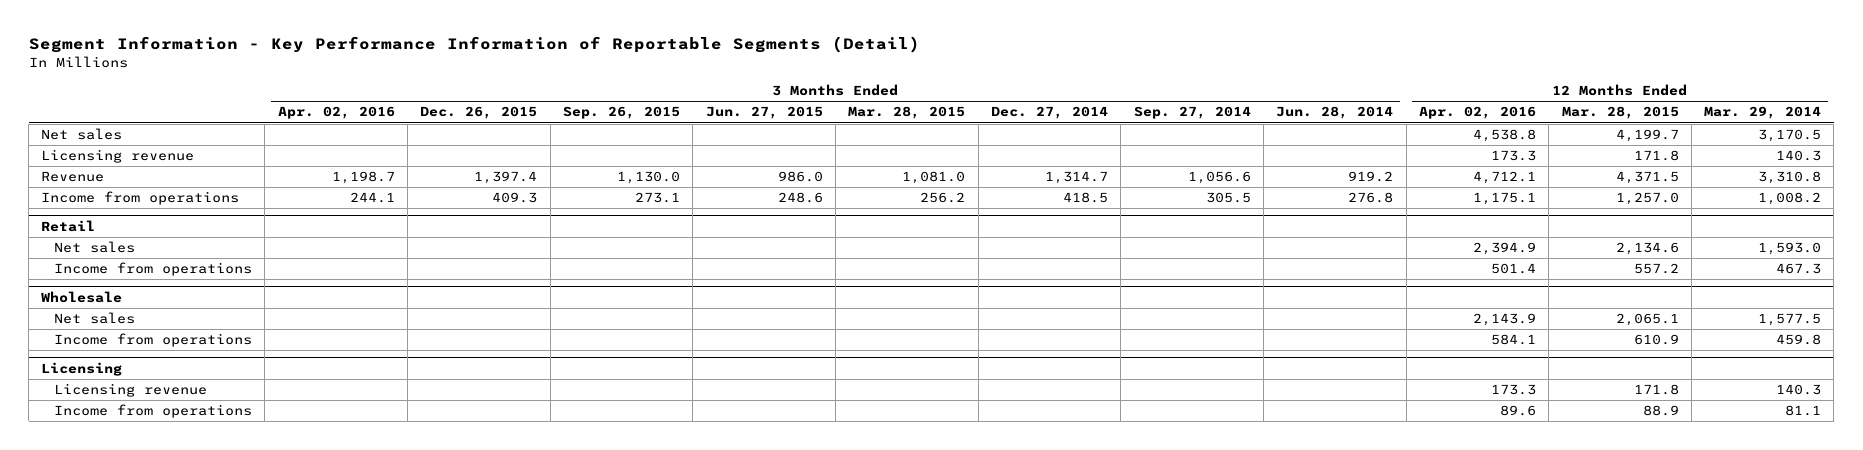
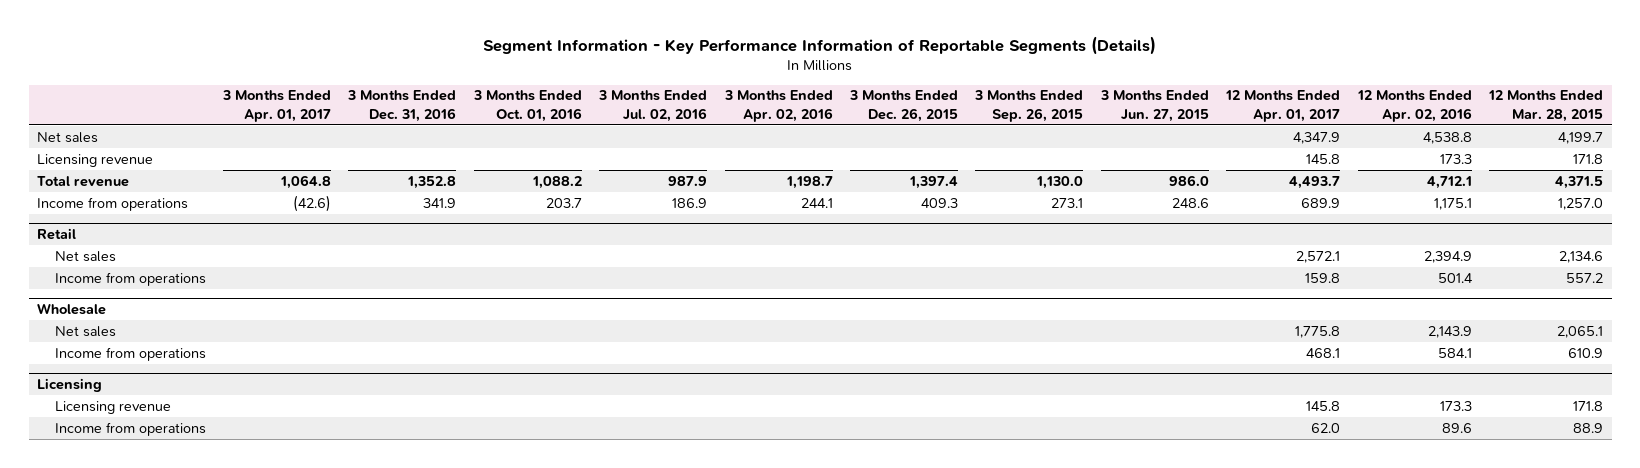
[28,35,920,53] Segment Information - Key Performance Information of Reportable Segments (Detail) -> [483,35,1157,55] Segment Information - Key Performance Information of Reportable Segments (Details)
[848,106,966,120] Mar. 28, 2015 -> none
[990,106,1108,120] Dec. 27, 2014 -> none
[1133,106,1251,120] Sep. 27, 2014 -> none
[1276,106,1394,120] Jun. 28, 2014 -> none
[1704,106,1822,120] Mar. 29, 2014 -> none
none -> [221,90,331,122] 3 Months Ended Apr. 01, 2017
none -> [347,90,457,122] 3 Months Ended Dec. 31, 2016
none -> [472,90,582,122] 3 Months Ended Oct. 01, 2016
none -> [598,90,708,122] 3 Months Ended Jul. 02, 2016
none -> [1225,90,1341,122] 12 Months Ended Apr. 01, 2017
[41,171,105,183] Revenue -> [37,175,130,187] Total revenue

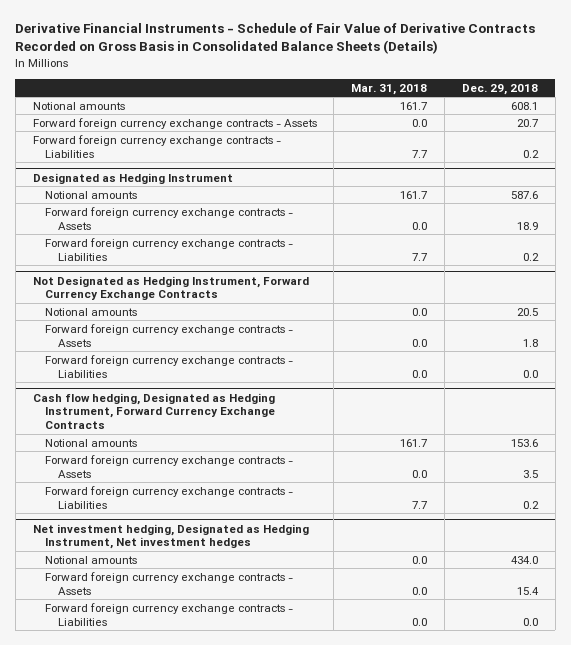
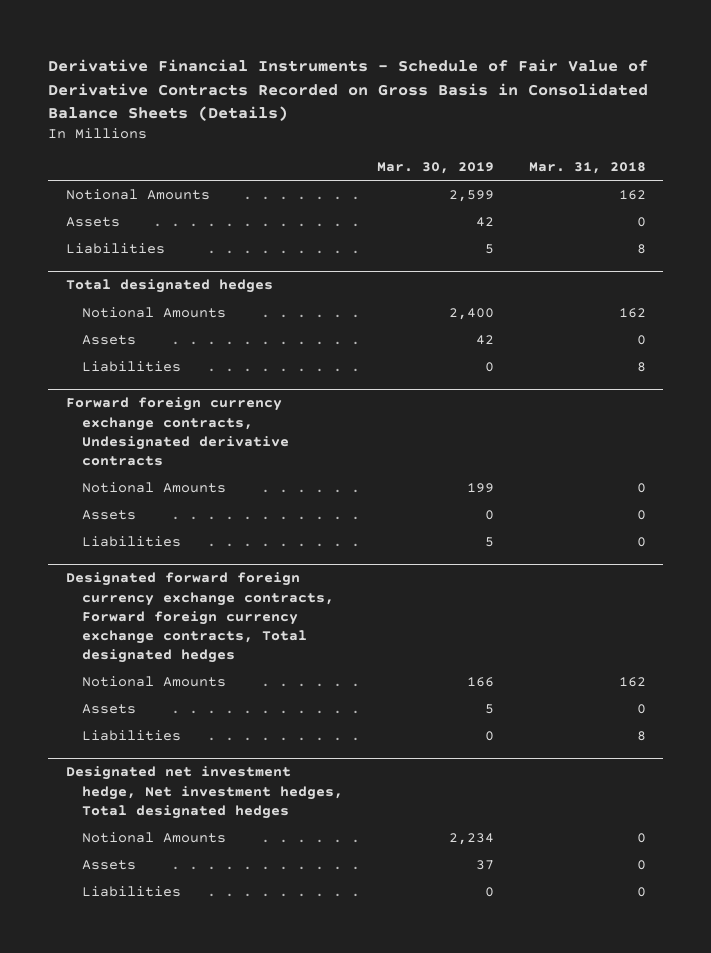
[461,83,538,95] Dec. 29, 2018 -> none
none -> [377,162,495,175] Mar. 30, 2019
[32,117,317,129] Forward foreign currency exchange contracts - Assets -> none
[32,134,281,158] Forward foreign currency exchange contracts - Liabilities -> none
[45,206,294,230] Forward foreign currency exchange contracts - Assets -> none
[45,237,294,261] Forward foreign currency exchange contracts - Liabilities -> none
[32,275,309,301] Not Designated as Hedging Instrument, Forward Currency Exchange Contracts -> none
[45,323,294,347] Forward foreign currency exchange contracts - Assets -> none
[45,354,294,378] Forward foreign currency exchange contracts - Liabilities -> none
[32,392,276,430] Cash flow hedging, Designated as Hedging Instrument, Forward Currency Exchange Contracts -> none
[45,454,294,478] Forward foreign currency exchange contracts - Assets -> none
[45,485,294,509] Forward foreign currency exchange contracts - Liabilities -> none
[32,523,309,550] Net investment hedging, Designated as Hedging Instrument, Net investment hedges -> none
[45,571,294,595] Forward foreign currency exchange contracts - Assets -> none
[45,602,294,626] Forward foreign currency exchange contracts - Liabilities -> none
[32,101,125,110] Notional amounts -> [65,188,210,200] Notional Amounts
[400,101,428,110] 161.7 -> [618,189,646,200] 162
none -> [65,216,120,227] Assets
none -> [65,242,165,254] Liabilities
[32,172,233,184] Designated as Hedging Instrument -> [65,279,273,294] Total designated hedges
[45,190,138,199] Notional amounts -> [81,306,226,318] Notional Amounts
[400,190,428,199] 161.7 -> [618,307,646,318] 162
none -> [81,334,136,345] Assets
none -> [81,360,181,372] Liabilities
none -> [65,397,289,466] Forward foreign currency exchange contracts, Undesignated derivative contracts
[45,307,138,316] Notional amounts -> [81,481,226,493] Notional Amounts
[412,307,428,316] 0.0 -> [636,482,646,493] 0
none -> [81,509,136,520] Assets
none -> [81,535,181,547] Liabilities
none -> [65,572,334,663] Designated forward foreign currency exchange contracts, Forward foreign currency exchange contracts, Total designated hedges
[45,438,138,447] Notional amounts -> [81,675,226,687] Notional Amounts
[400,438,428,447] 161.7 -> [618,676,646,687] 162
none -> [81,703,136,714] Assets
none -> [81,729,181,741] Liabilities
none -> [65,766,343,819] Designated net investment hedge, Net investment hedges, Total designated hedges
[45,555,138,564] Notional amounts -> [81,831,226,843] Notional Amounts
[412,555,428,564] 0.0 -> [636,832,646,843] 0
none -> [81,859,136,870] Assets
none -> [81,885,181,897] Liabilities

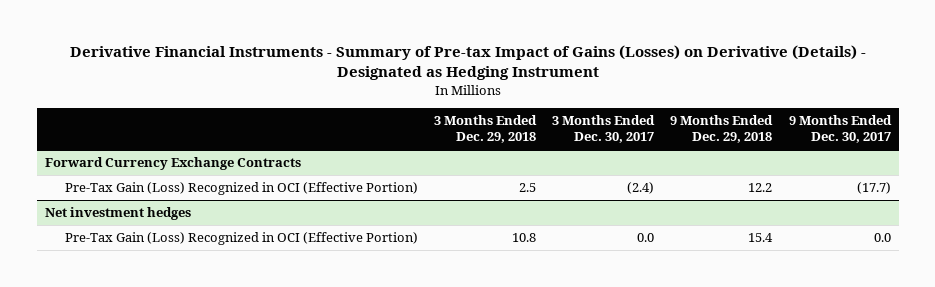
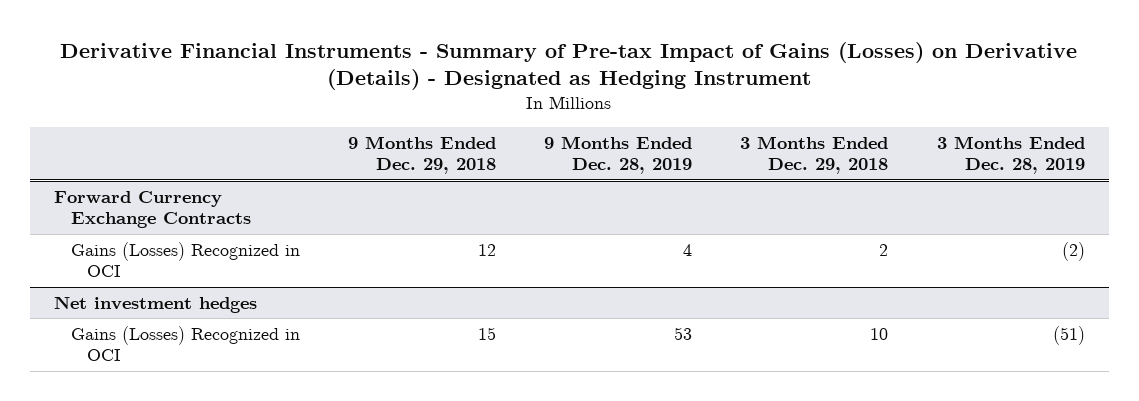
[552,114,656,144] 3 Months Ended Dec. 30, 2017 -> none
[788,114,892,144] 9 Months Ended Dec. 30, 2017 -> none
none -> [544,135,693,175] 9 Months Ended Dec. 28, 2019
none -> [936,135,1085,175] 3 Months Ended Dec. 28, 2019
[64,182,418,196] Pre-Tax Gain (Loss) Recognized in OCI (Effective Portion) -> [70,241,300,278] Gains (Losses) Recognized in OCI
[518,183,536,193] 2.5 -> [879,243,889,256] 2
[748,183,773,193] 12.2 -> [477,243,496,256] 12
[64,232,418,246] Pre-Tax Gain (Loss) Recognized in OCI (Effective Portion) -> [70,325,300,362] Gains (Losses) Recognized in OCI
[511,233,536,243] 10.8 -> [870,327,889,340] 10
[748,233,774,243] 15.4 -> [477,326,496,340] 15

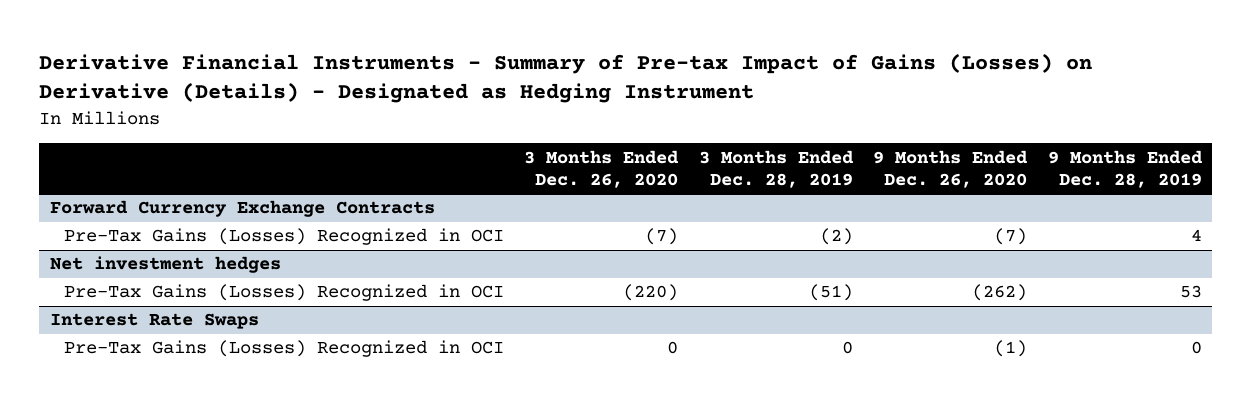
[347,135,496,175] 9 Months Ended Dec. 29, 2018 -> none
[740,135,889,175] 3 Months Ended Dec. 29, 2018 -> none
none -> [524,149,680,188] 3 Months Ended Dec. 26, 2020
none -> [873,149,1029,188] 9 Months Ended Dec. 26, 2020
[70,241,300,278] Gains (Losses) Recognized in OCI -> [63,228,504,246] Pre-Tax Gains (Losses) Recognized in OCI
[70,325,300,362] Gains (Losses) Recognized in OCI -> [63,284,504,302] Pre-Tax Gains (Losses) Recognized in OCI
none -> [49,313,259,330] Interest Rate Swaps
none -> [63,340,504,358] Pre-Tax Gains (Losses) Recognized in OCI

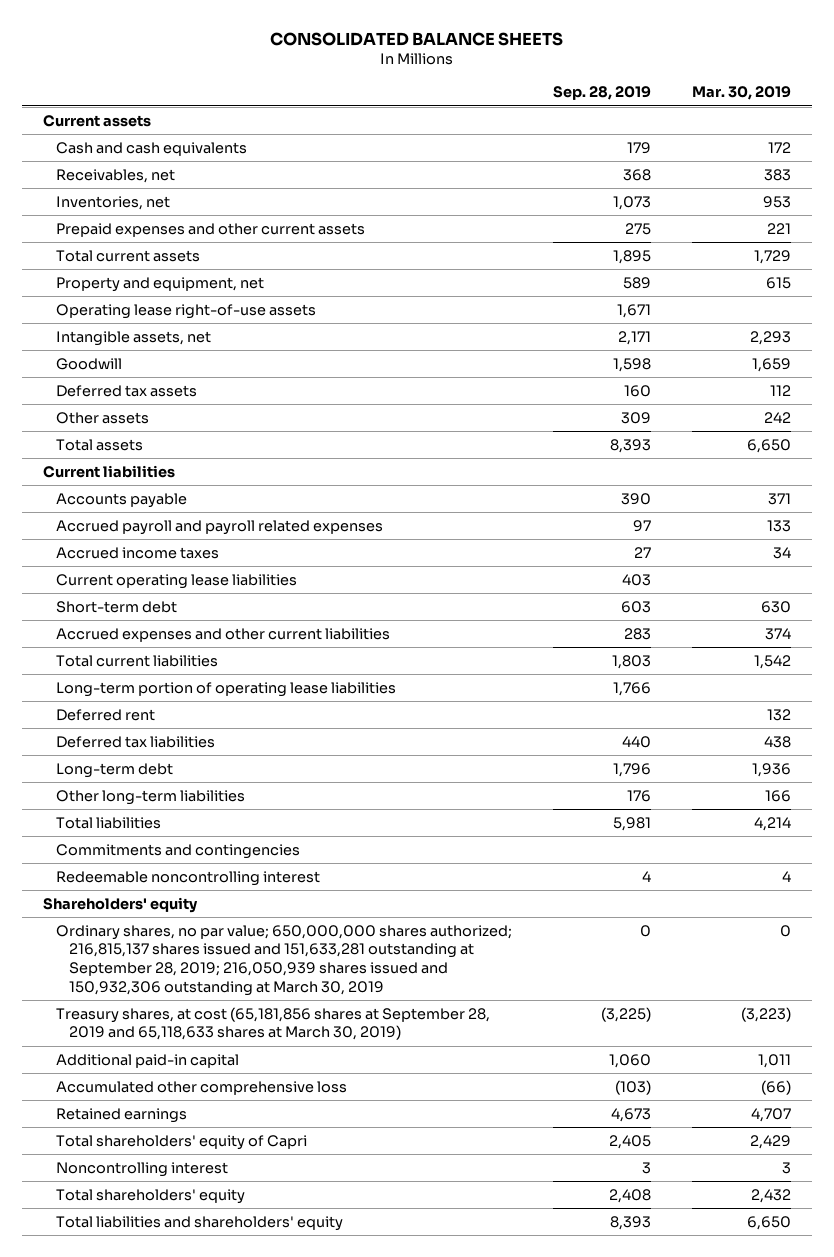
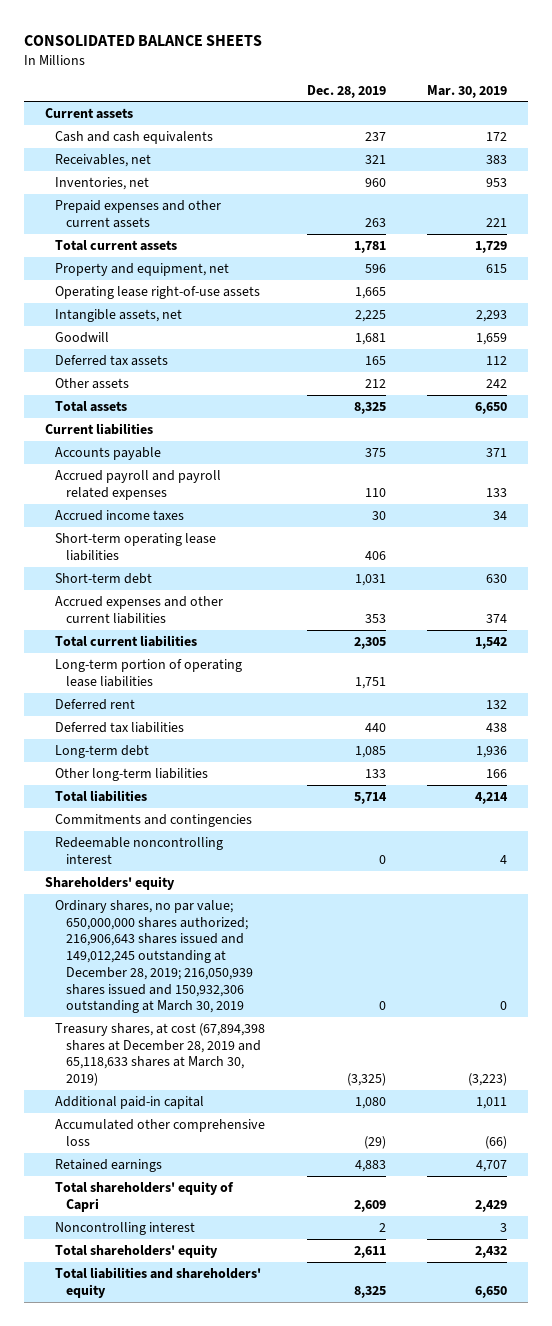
[552,86,651,101] Sep. 28, 2019 -> none
none -> [306,84,386,98] Dec. 28, 2019
[55,573,297,589] Current operating lease liabilities -> [55,533,217,561] Short-term operating lease liabilities
[55,924,512,996] Ordinary shares, no par value; 650,000,000 shares authorized; 216,815,137 shares issued and 151,633,281 outstanding at September 28, 2019; 216,050,939 shares issued and 150,932,306 outstanding at March 30, 2019 -> [55,900,254,1014] Ordinary shares, no par value; 650,000,000 shares authorized; 216,906,643 shares issued and 149,012,245 outstanding at December 28, 2019; 216,050,939 shares issued and 150,932,306 outstanding at March 30, 2019
[55,1006,490,1041] Treasury shares, at cost (65,181,856 shares at September 28, 2019 and 65,118,633 shares at March 30, 2019) -> [55,1023,266,1087] Treasury shares, at cost (67,894,398 shares at December 28, 2019 and 65,118,633 shares at March 30, 2019)

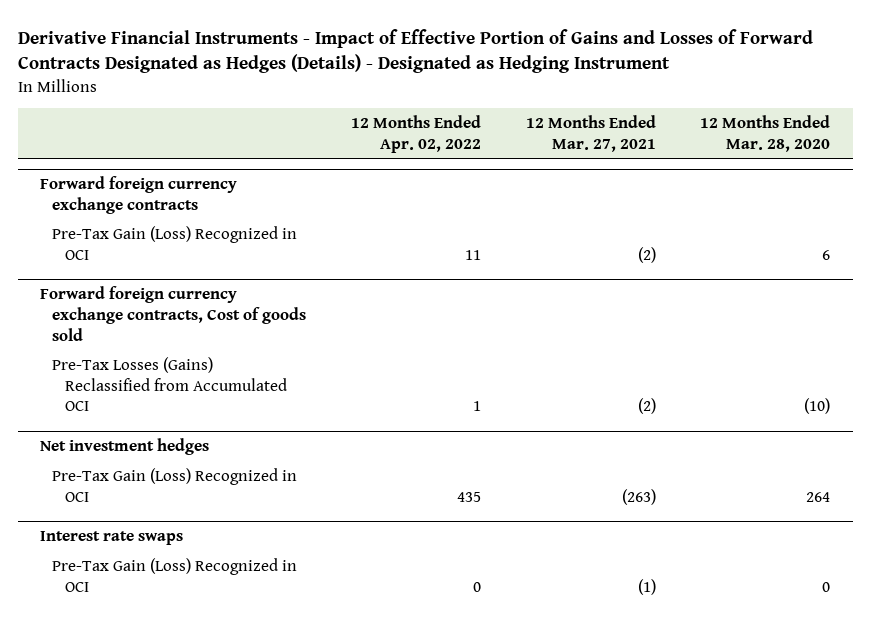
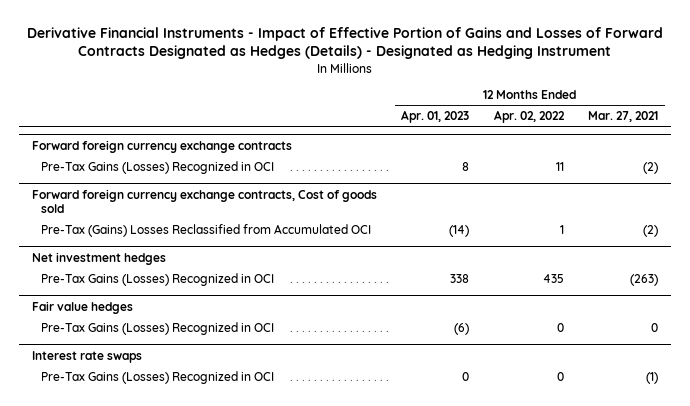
[700,114,831,152] 12 Months Ended Mar. 28, 2020 -> none
none -> [401,110,470,124] Apr. 01, 2023
[52,225,298,260] Pre-Tax Gain (Loss) Recognized in OCI -> [41,160,275,174] Pre-Tax Gains (Losses) Recognized in OCI
[52,356,287,412] Pre-Tax Losses (Gains) Reclassified from Accumulated OCI -> [41,223,372,237] Pre-Tax (Gains) Losses Reclassified from Accumulated OCI
[52,467,298,502] Pre-Tax Gain (Loss) Recognized in OCI -> [41,272,275,286] Pre-Tax Gains (Losses) Recognized in OCI
none -> [31,300,133,314] Fair value hedges
none -> [41,321,275,335] Pre-Tax Gains (Losses) Recognized in OCI
[52,557,298,592] Pre-Tax Gain (Loss) Recognized in OCI -> [41,370,275,384] Pre-Tax Gains (Losses) Recognized in OCI

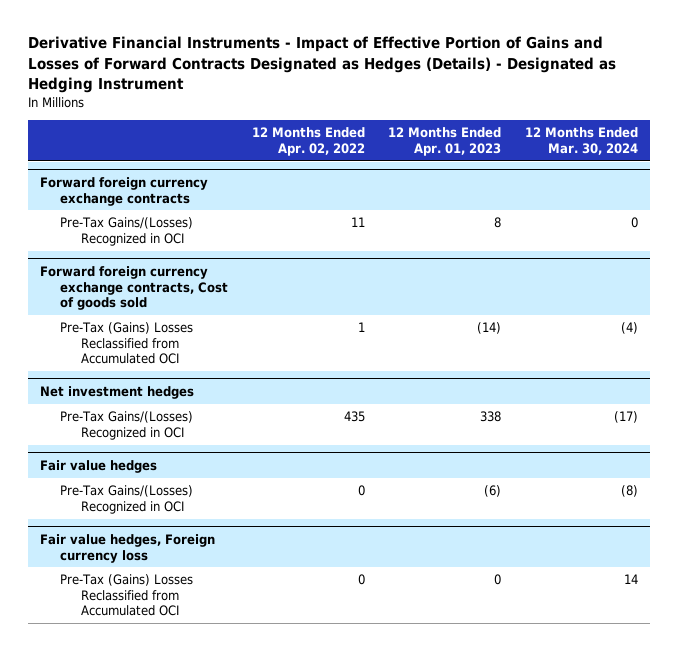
[588,111,659,123] Mar. 27, 2021 -> none
none -> [524,127,638,156] 12 Months Ended Mar. 30, 2024
[41,160,275,174] Pre-Tax Gains (Losses) Recognized in OCI -> [60,217,194,246] Pre-Tax Gains/(Losses) Recognized in OCI
[41,272,275,286] Pre-Tax Gains (Losses) Recognized in OCI -> [60,411,194,440] Pre-Tax Gains/(Losses) Recognized in OCI
[31,350,142,363] Interest rate swaps -> none
[41,321,275,335] Pre-Tax Gains (Losses) Recognized in OCI -> [60,485,194,514] Pre-Tax Gains/(Losses) Recognized in OCI
none -> [39,534,215,563] Fair value hedges, Foreign currency loss
[41,370,275,384] Pre-Tax Gains (Losses) Recognized in OCI -> [60,574,194,617] Pre-Tax (Gains) Losses Reclassified from Accumulated OCI

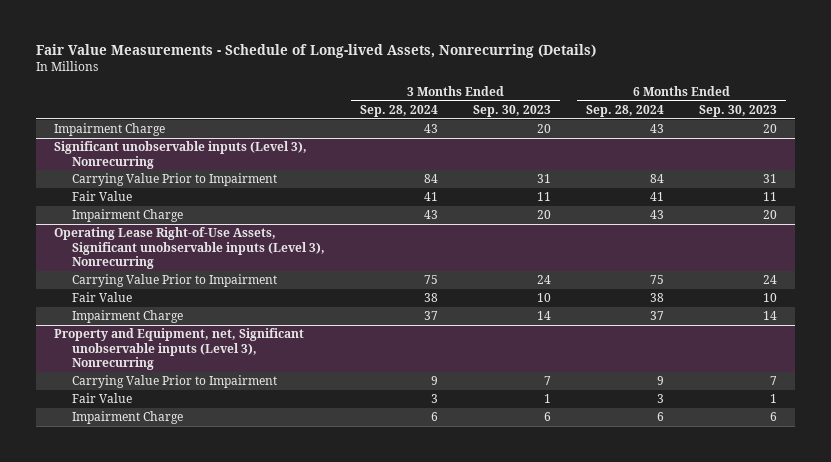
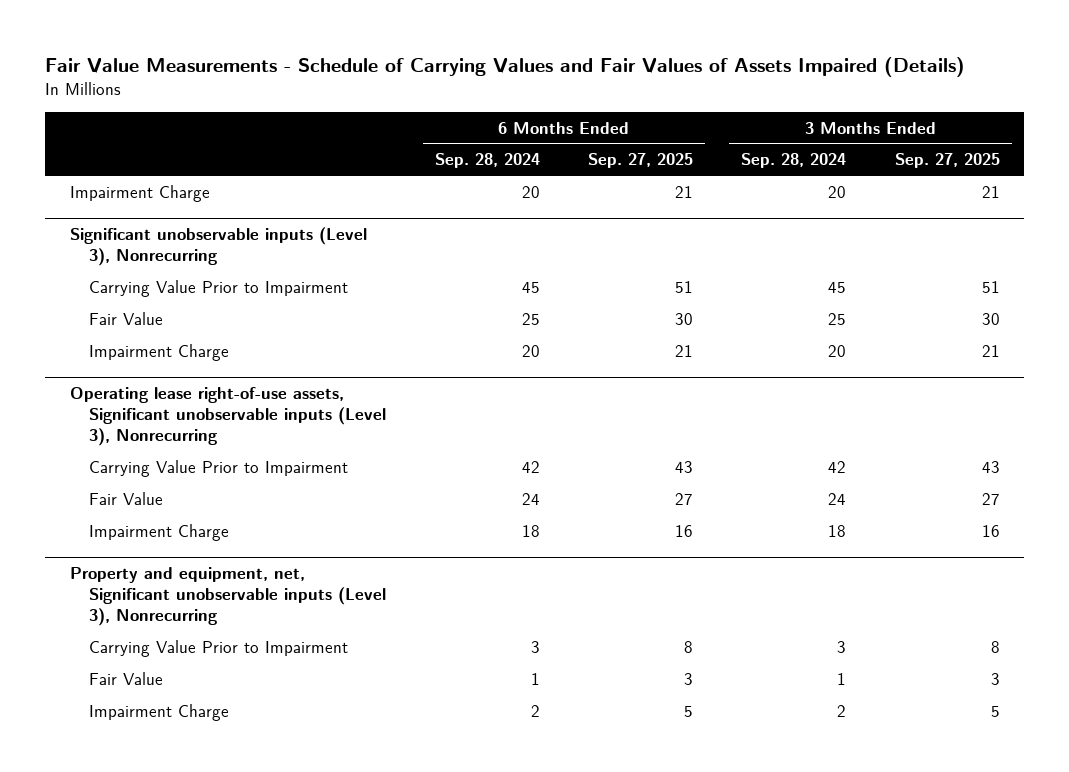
[36,43,597,58] Fair Value Measurements - Schedule of Long-lived Assets, Nonrecurring (Details) -> [45,56,966,77] Fair Value Measurements - Schedule of Carrying Values and Fair Values of Assets Impaired (Details)
[473,104,552,117] Sep. 30, 2023 -> none
[699,104,778,117] Sep. 30, 2023 -> none
none -> [588,153,694,169] Sep. 27, 2025
none -> [894,153,1000,169] Sep. 27, 2025
[424,124,439,134] 43 -> [828,185,847,198] 20
[650,124,665,134] 43 -> [521,185,540,198] 20
[424,174,439,184] 84 -> [828,280,847,293] 45
[650,174,665,184] 84 -> [521,280,540,293] 45
[424,192,439,202] 41 -> [828,312,847,325] 25
[650,192,665,202] 41 -> [521,312,540,325] 25
[424,210,439,220] 43 -> [828,344,847,357] 20
[650,210,665,220] 43 -> [521,344,540,357] 20
[53,227,325,269] Operating Lease Right-of-Use Assets, Significant unobservable inputs (Level 3), Nonrecurring -> [69,387,387,446] Operating lease right-of-use assets, Significant unobservable inputs (Level 3), Nonrecurring
[424,275,439,285] 75 -> [828,460,847,473] 42
[650,275,665,285] 75 -> [521,460,540,473] 42
[424,293,439,303] 38 -> [828,492,847,505] 24
[650,293,665,303] 38 -> [521,492,540,505] 24
[424,311,439,321] 37 -> [828,524,847,537] 18
[650,311,665,321] 37 -> [521,524,540,537] 18
[53,328,304,370] Property and Equipment, net, Significant unobservable inputs (Level 3), Nonrecurring -> [69,567,387,626] Property and equipment, net, Significant unobservable inputs (Level 3), Nonrecurring
[431,376,439,386] 9 -> [837,640,847,653] 3
[657,376,665,386] 9 -> [530,640,540,653] 3
[431,394,439,404] 3 -> [837,672,847,685] 1
[657,394,665,404] 3 -> [530,672,540,685] 1
[431,412,439,422] 6 -> [837,704,847,717] 2
[657,412,665,422] 6 -> [530,704,540,717] 2

